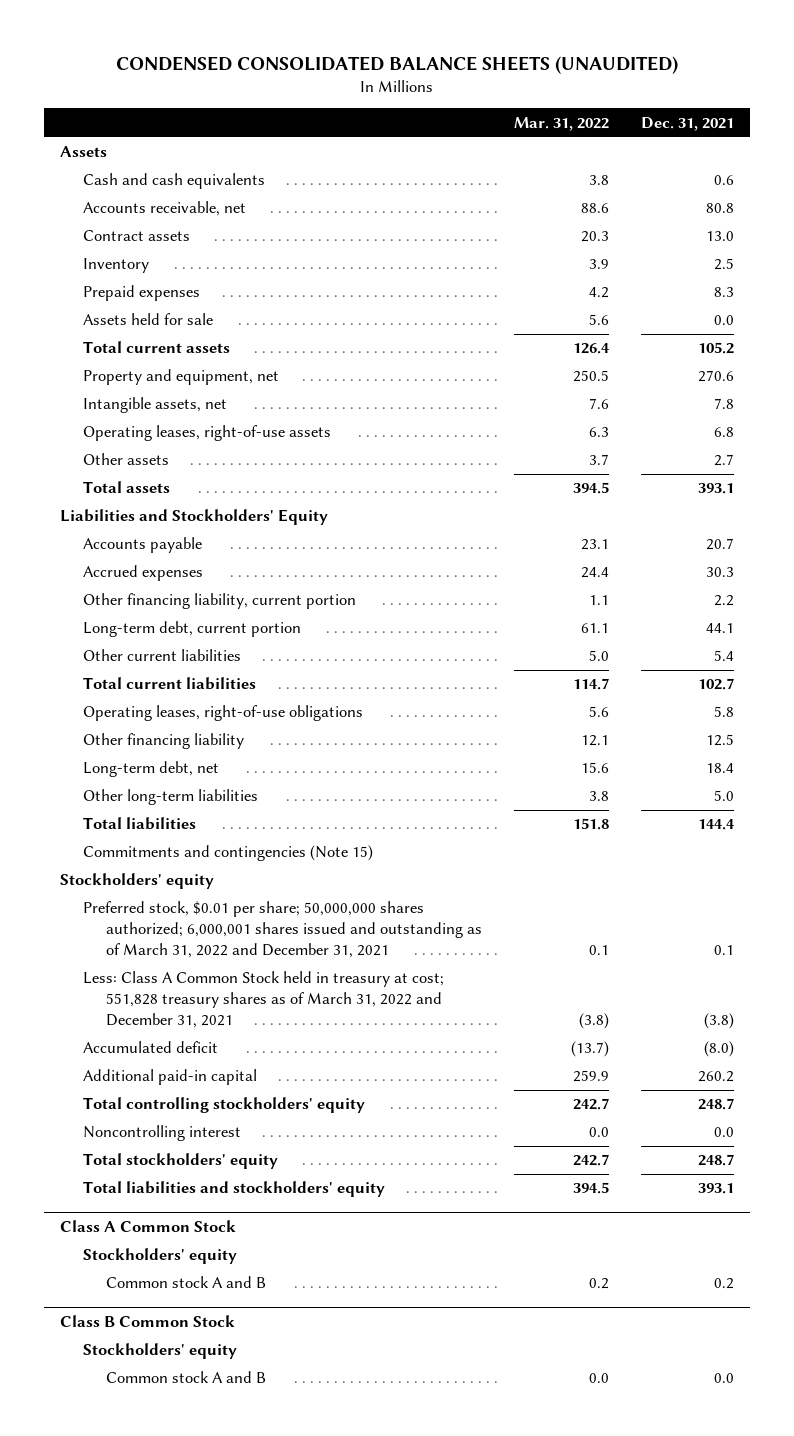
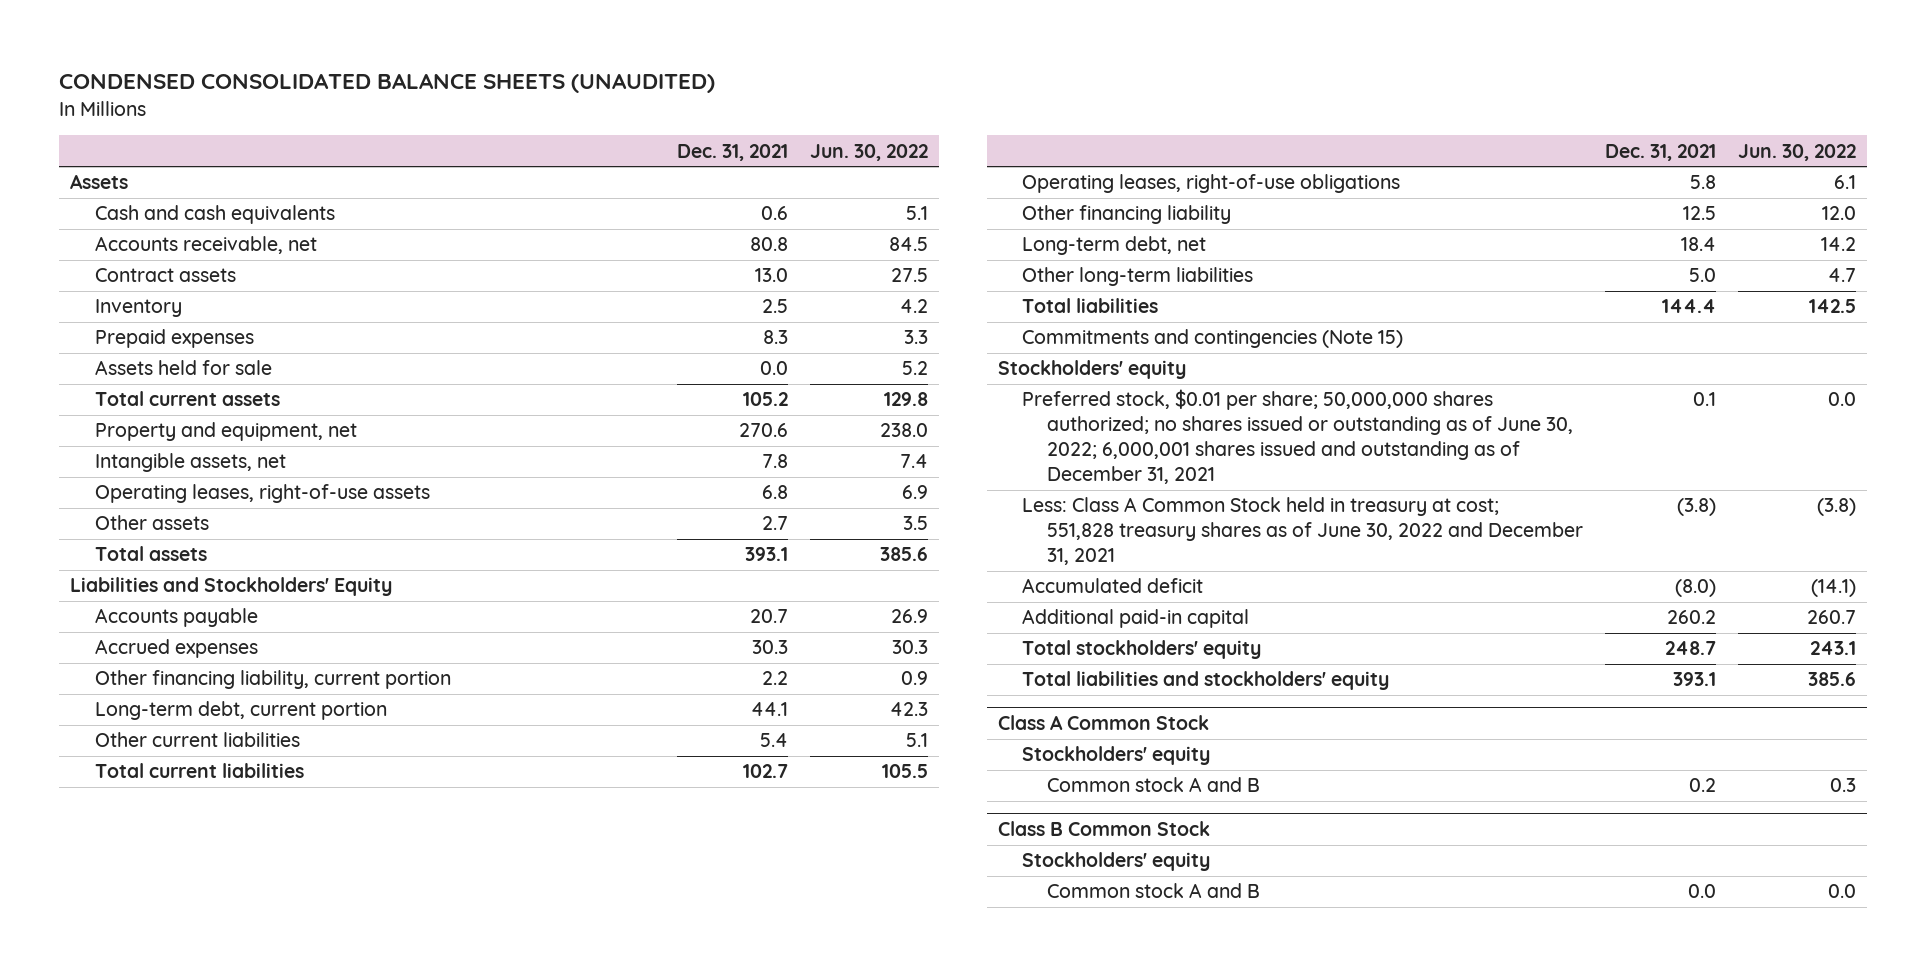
[513,116,609,131] Mar. 31, 2022 -> none
none -> [809,143,928,161] Jun. 30, 2022
[83,901,482,959] Preferred stock, $0.01 per share; 50,000,000 shares authorized; 6,000,001 shares issued and outstanding as of March 31, 2022 and December 31, 2021 -> [1022,389,1573,485] Preferred stock, $0.01 per share; 50,000,000 shares authorized; no shares issued or outstanding as of June 30, 2022; 6,000,001 shares issued and outstanding as of December 31, 2021
[83,971,445,1029] Less: Class A Common Stock held in treasury at cost; 551,828 treasury shares as of March 31, 2022 and December 31, 2021 -> [1022,497,1583,566] Less: Class A Common Stock held in treasury at cost; 551,828 treasury shares as of June 30, 2022 and December 31, 2021
[83,1097,366,1114] Total controlling stockholders' equity -> none
[83,1125,242,1142] Noncontrolling interest -> none

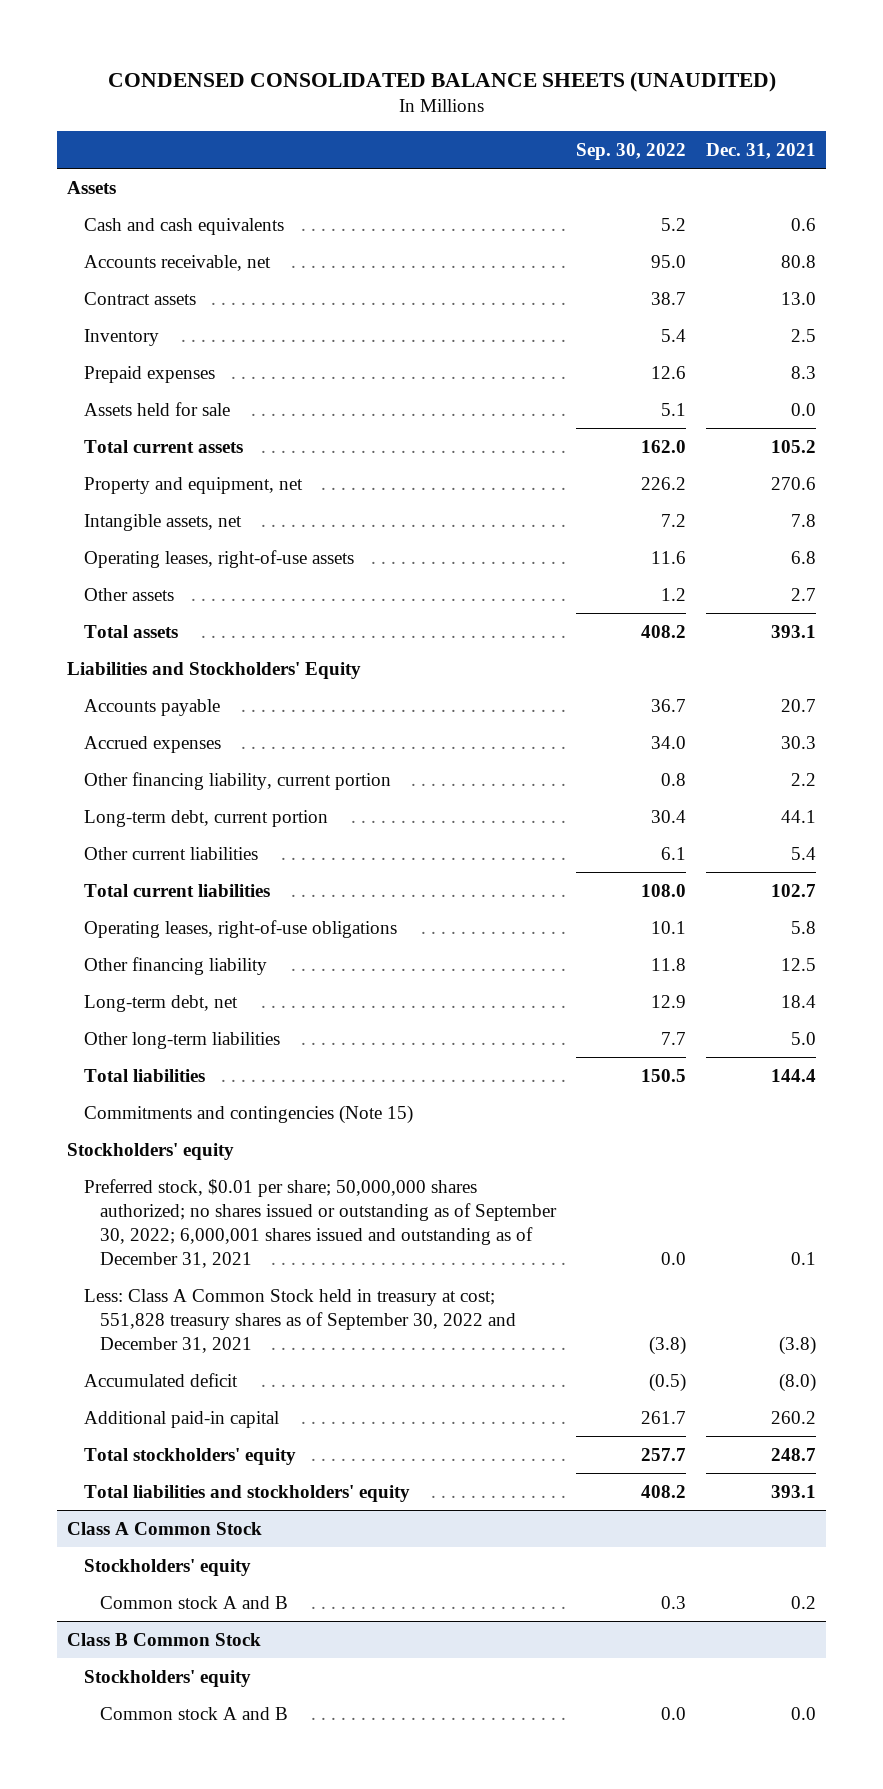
[809,143,928,161] Jun. 30, 2022 -> none
none -> [575,142,686,160] Sep. 30, 2022
[1022,389,1573,485] Preferred stock, $0.01 per share; 50,000,000 shares authorized; no shares issued or outstanding as of June 30, 2022; 6,000,001 shares issued and outstanding as of December 31, 2021 -> [83,1178,557,1269] Preferred stock, $0.01 per share; 50,000,000 shares authorized; no shares issued or outstanding as of September 30, 2022; 6,000,001 shares issued and outstanding as of December 31, 2021
[1022,497,1583,566] Less: Class A Common Stock held in treasury at cost; 551,828 treasury shares as of June 30, 2022 and December 31, 2021 -> [83,1288,516,1353] Less: Class A Common Stock held in treasury at cost; 551,828 treasury shares as of September 30, 2022 and December 31, 2021

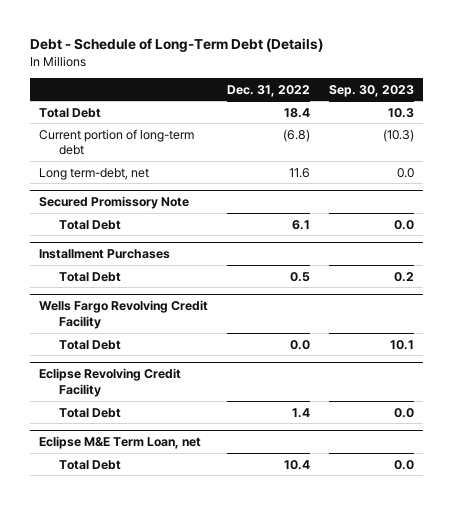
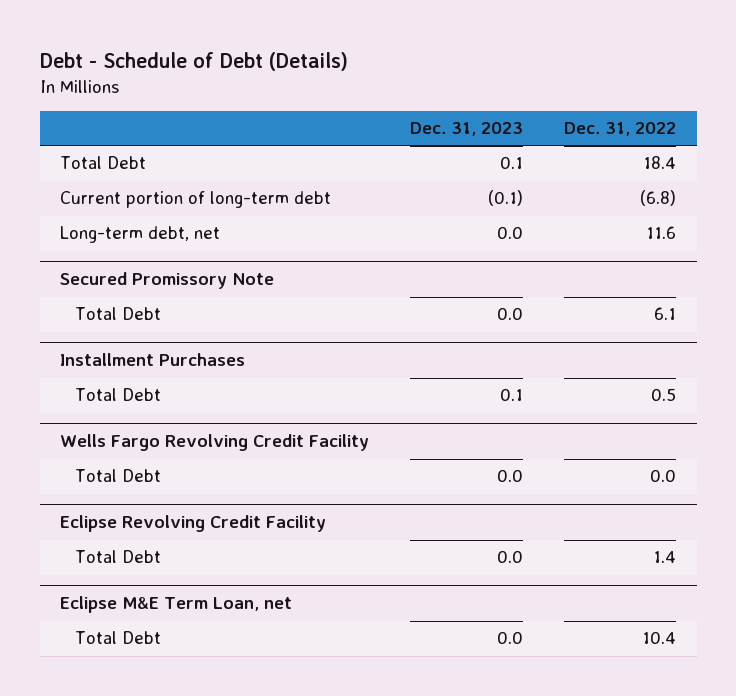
[29,38,323,53] Debt - Schedule of Long-Term Debt (Details) -> [39,51,348,71] Debt - Schedule of Debt (Details)
[328,84,414,97] Sep. 30, 2023 -> none
none -> [410,122,524,137] Dec. 31, 2023
[39,167,150,180] Long term-debt, net -> [60,226,221,244] Long-term debt, net

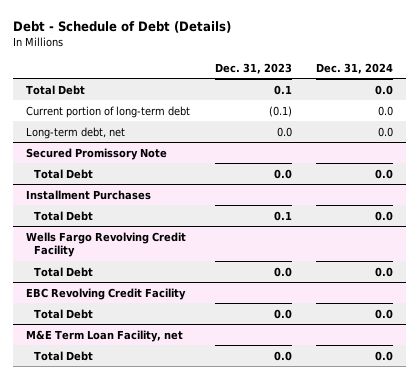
[564,122,677,137] Dec. 31, 2022 -> none
none -> [316,62,394,74] Dec. 31, 2024
[60,515,327,533] Eclipse Revolving Credit Facility -> [25,287,186,300] EBC Revolving Credit Facility
[60,596,293,614] Eclipse M&E Term Loan, net -> [25,329,183,342] M&E Term Loan Facility, net

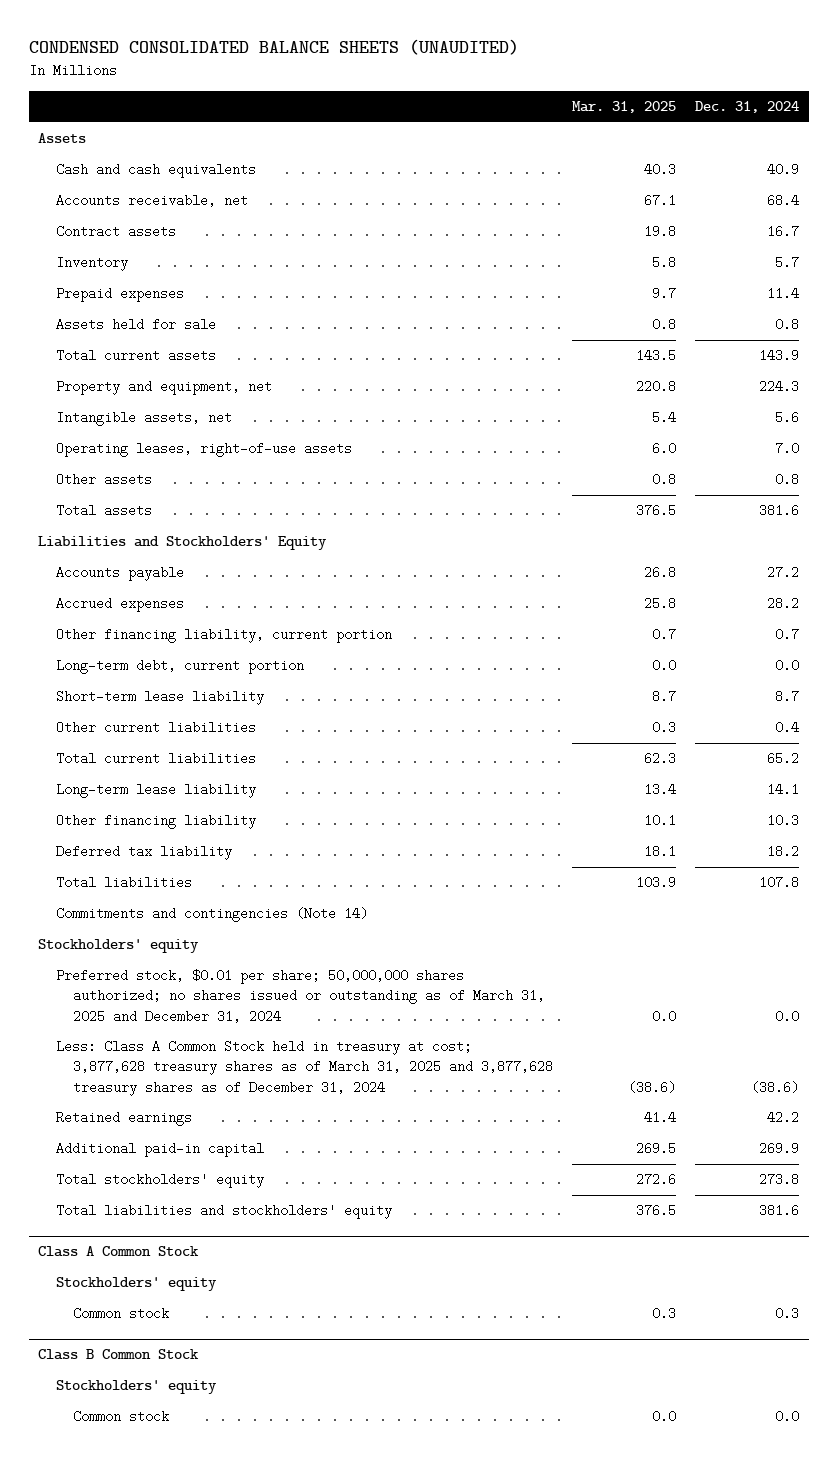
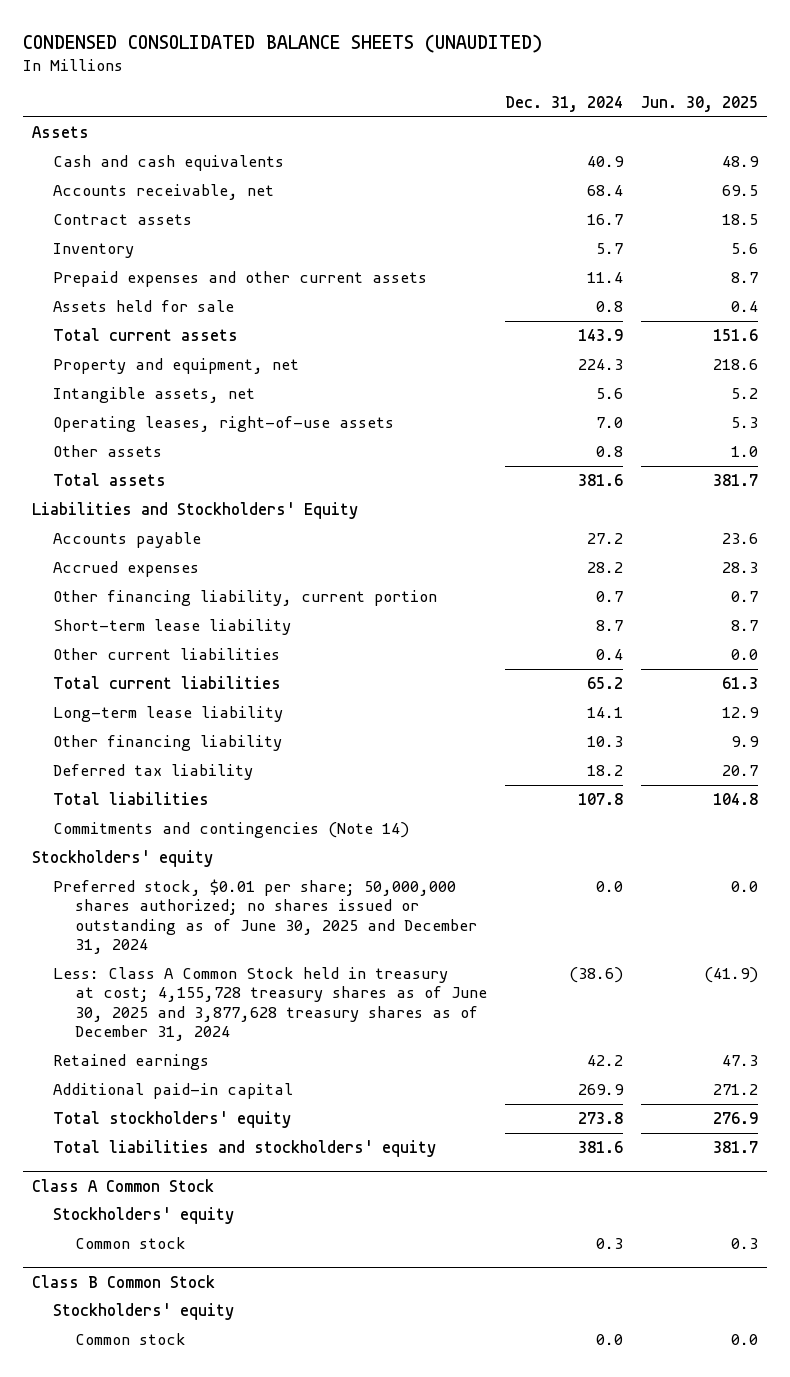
[572,101,677,114] Mar. 31, 2025 -> none
none -> [640,95,758,112] Jun. 30, 2025
[55,287,184,303] Prepaid expenses -> [53,271,428,288] Prepaid expenses and other current assets
[55,659,304,675] Long-term debt, current portion -> none
[55,969,546,1023] Preferred stock, $0.01 per share; 50,000,000 shares authorized; no shares issued or outstanding as of March 31, 2025 and December 31, 2024 -> [53,879,477,955] Preferred stock, $0.01 per share; 50,000,000 shares authorized; no shares issued or outstanding as of June 30, 2025 and December 31, 2024
[55,1040,554,1096] Less: Class A Common Stock held in treasury at cost; 3,877,628 treasury shares as of March 31, 2025 and 3,877,628 treasury shares as of December 31, 2024 -> [53,967,487,1042] Less: Class A Common Stock held in treasury at cost; 4,155,728 treasury shares as of June 30, 2025 and 3,877,628 treasury shares as of December 31, 2024

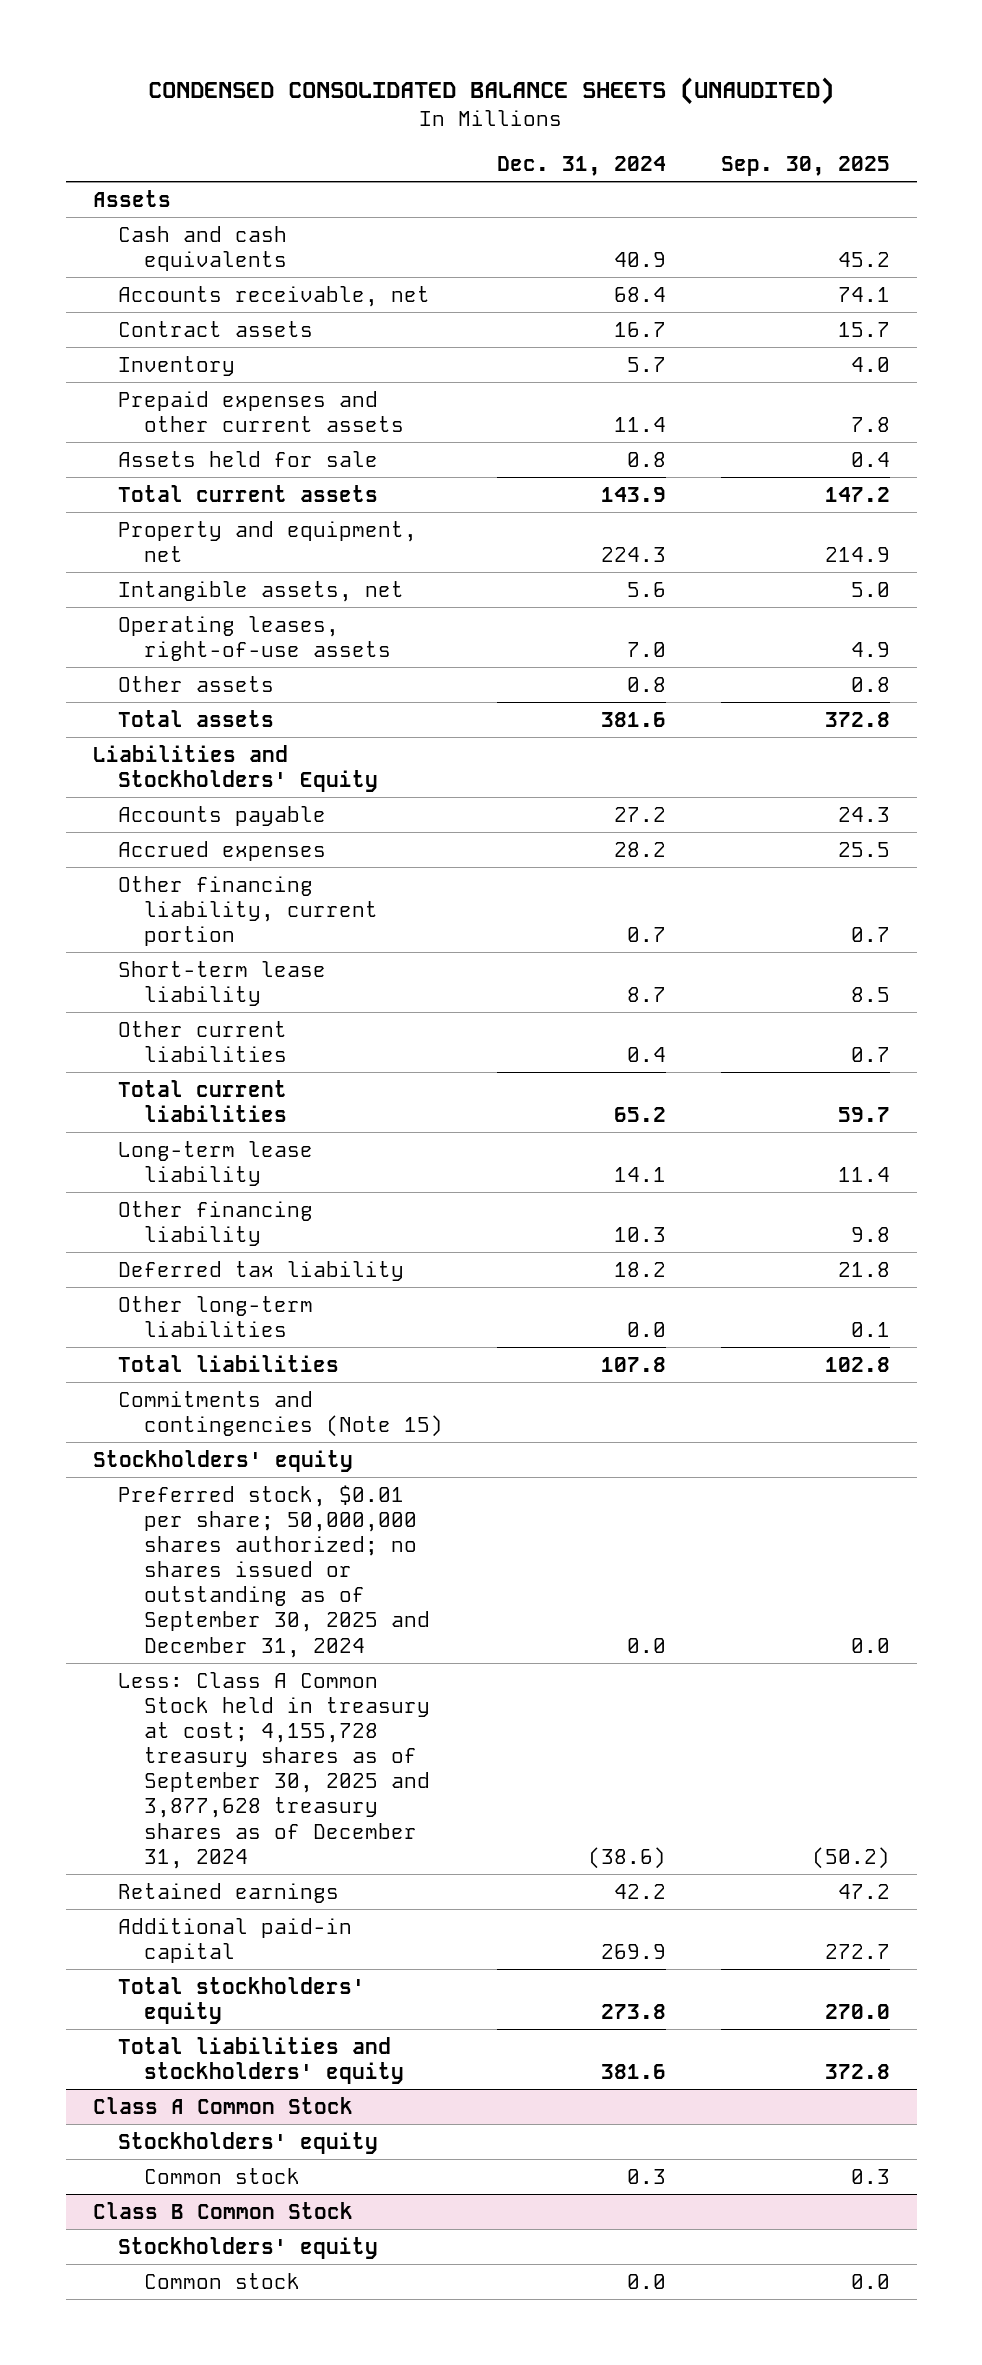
[640,95,758,112] Jun. 30, 2025 -> none
none -> [720,156,890,177] Sep. 30, 2025
none -> [118,1295,314,1337] Other long-term liabilities
[53,822,410,839] Commitments and contingencies (Note 14) -> [118,1390,443,1437] Commitments and contingencies (Note 15)
[53,879,477,955] Preferred stock, $0.01 per share; 50,000,000 shares authorized; no shares issued or outstanding as of June 30, 2025 and December 31, 2024 -> [118,1484,430,1658] Preferred stock, $0.01 per share; 50,000,000 shares authorized; no shares issued or outstanding as of September 30, 2025 and December 31, 2024
[53,967,487,1042] Less: Class A Common Stock held in treasury at cost; 4,155,728 treasury shares as of June 30, 2025 and 3,877,628 treasury shares as of December 31, 2024 -> [118,1671,430,1869] Less: Class A Common Stock held in treasury at cost; 4,155,728 treasury shares as of September 30, 2025 and 3,877,628 treasury shares as of December 31, 2024

